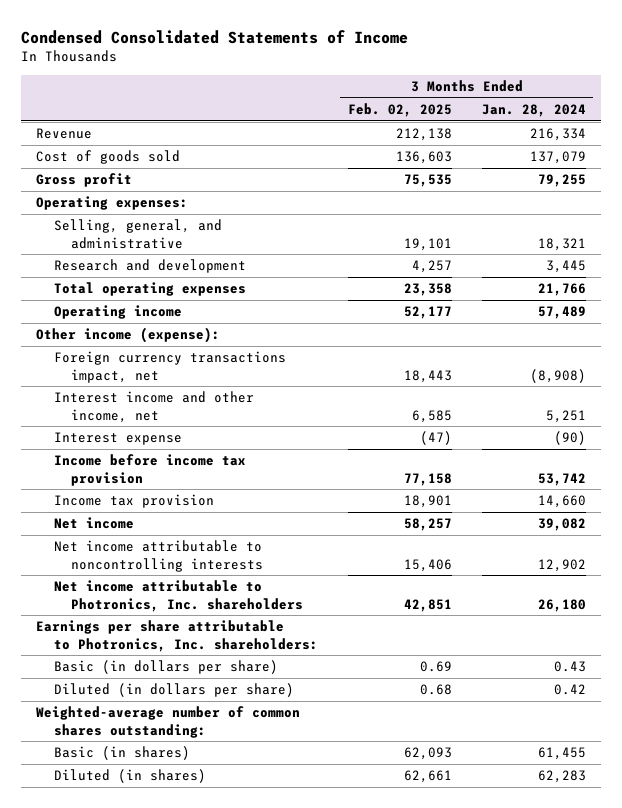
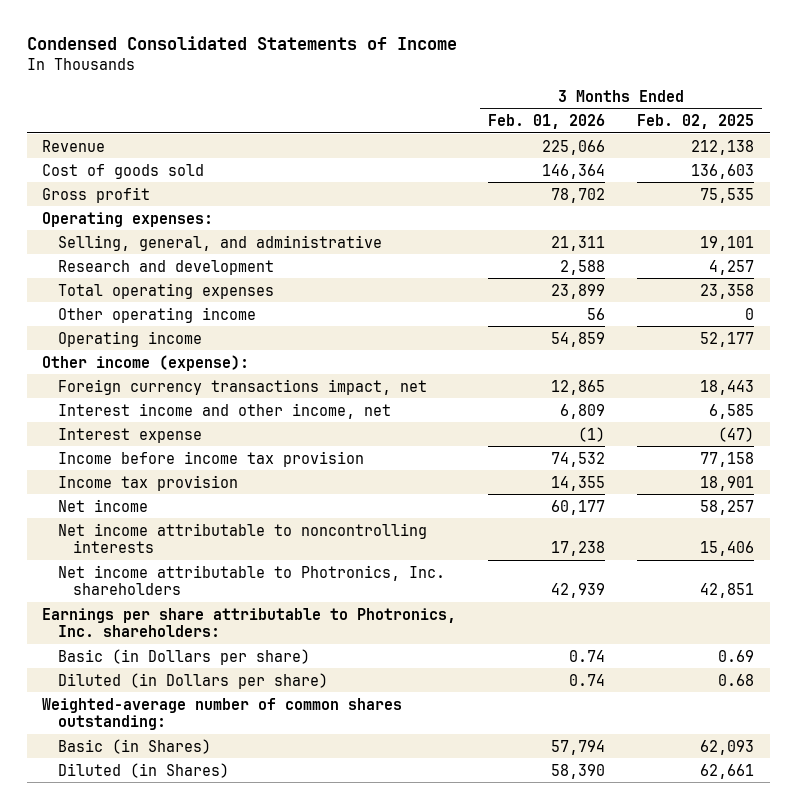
[481,104,586,118] Jan. 28, 2024 -> none
none -> [488,114,606,130] Feb. 01, 2026
none -> [57,306,256,323] Other operating income
[53,660,278,675] Basic (in dollars per share) -> [57,648,310,665] Basic (in Dollars per share)
[53,683,294,698] Diluted (in dollars per share) -> [57,672,328,689] Diluted (in Dollars per share)
[53,746,190,761] Basic (in shares) -> [57,738,211,754] Basic (in Shares)
[53,769,206,784] Diluted (in shares) -> [57,762,229,778] Diluted (in Shares)

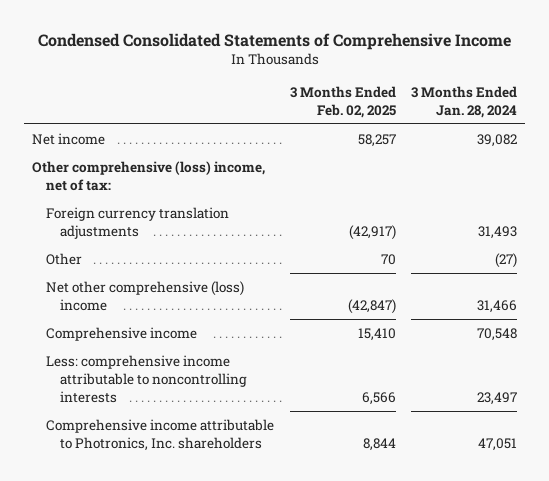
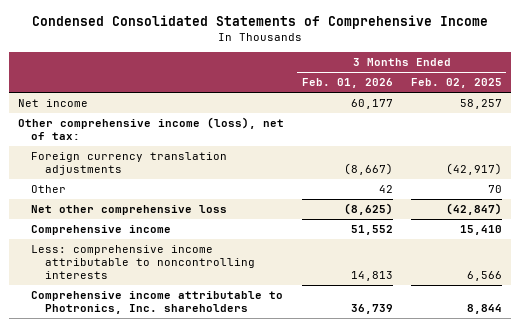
[411,85,518,118] 3 Months Ended Jan. 28, 2024 -> none
none -> [301,78,393,89] Feb. 01, 2026
[32,160,266,191] Other comprehensive (loss) income, net of tax: -> [17,117,284,141] Other comprehensive income (loss), net of tax:
[46,280,245,311] Net other comprehensive (loss) income -> [31,205,228,216] Net other comprehensive loss

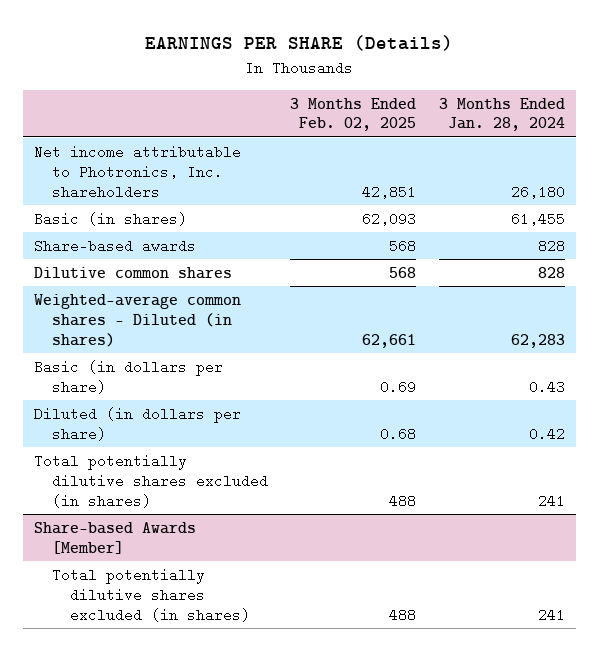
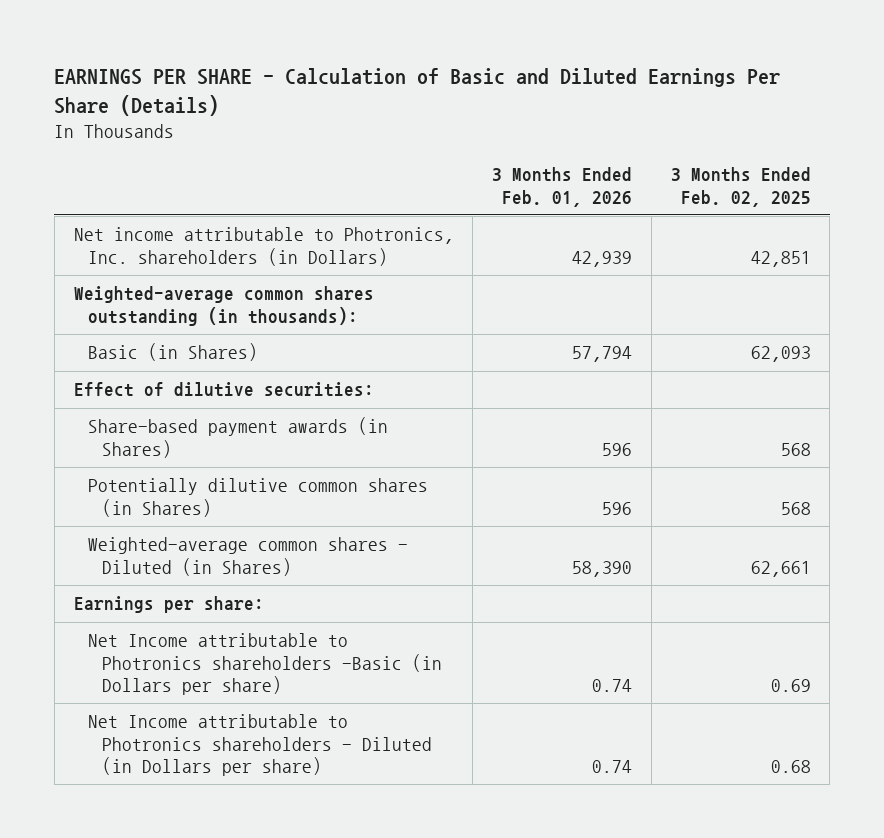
[145,35,454,52] EARNINGS PER SHARE (Details) -> [54,68,781,117] EARNINGS PER SHARE - Calculation of Basic and Diluted Earnings Per Share (Details)
[438,97,565,132] 3 Months Ended Jan. 28, 2024 -> none
none -> [492,167,633,207] 3 Months Ended Feb. 01, 2026
[33,453,269,508] Total potentially dilutive shares excluded (in shares) -> none
[33,521,196,554] Share-based Awards [Member] -> none
[52,567,251,622] Total potentially dilutive shares excluded (in shares) -> none
[33,144,241,199] Net income attributable to Photronics, Inc. shareholders -> [73,227,454,266] Net income attributable to Photronics, Inc. shareholders (in Dollars)
none -> [73,286,374,326] Weighted-average common shares outstanding (in thousands):
[33,211,187,226] Basic (in shares) -> [87,343,258,362] Basic (in Shares)
none -> [73,382,374,398] Effect of dilutive securities:
[33,238,196,253] Share-based awards -> [87,417,388,458] Share-based payment awards (in Shares)
[33,266,232,279] Dilutive common shares -> [87,478,428,517] Potentially dilutive common shares (in Shares)
[33,293,241,347] Weighted-average common shares - Diluted (in shares) -> [87,537,408,576] Weighted-average common shares - Diluted (in Shares)
none -> [73,596,264,614] Earnings per share:
[33,359,223,394] Basic (in dollars per share) -> [87,633,442,695] Net Income attributable to Photronics shareholders -Basic (in Dollars per share)
[33,406,241,441] Diluted (in dollars per share) -> [87,714,432,776] Net Income attributable to Photronics shareholders - Diluted (in Dollars per share)

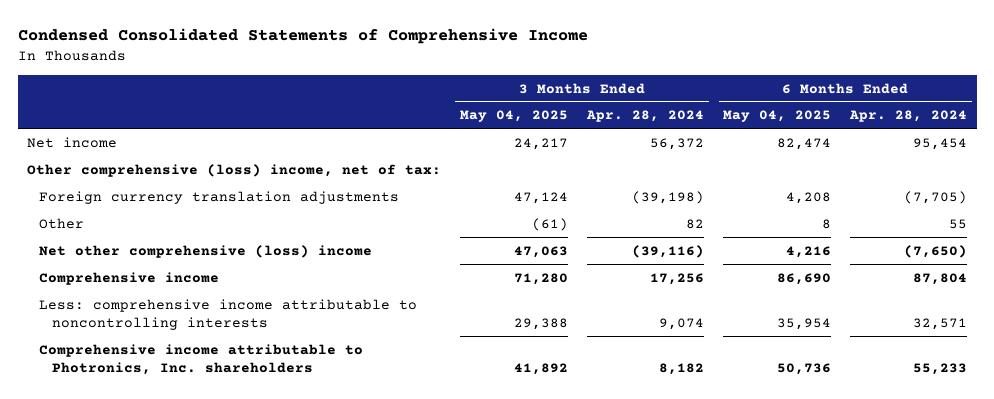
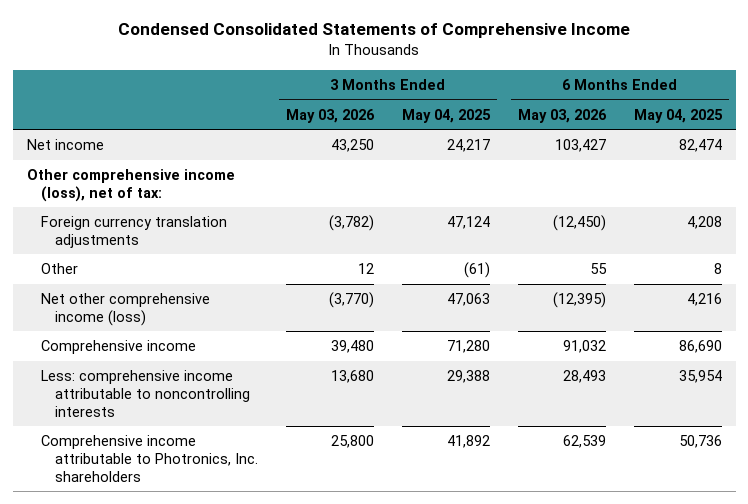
[586,110,705,123] Apr. 28, 2024 -> none
[849,110,968,123] Apr. 28, 2024 -> none
none -> [285,108,375,123] May 03, 2026
none -> [517,108,607,123] May 03, 2026
[27,163,442,177] Other comprehensive (loss) income, net of tax: -> [26,168,235,202] Other comprehensive income (loss), net of tax:
[39,244,373,258] Net other comprehensive (loss) income -> [40,292,210,326] Net other comprehensive income (loss)

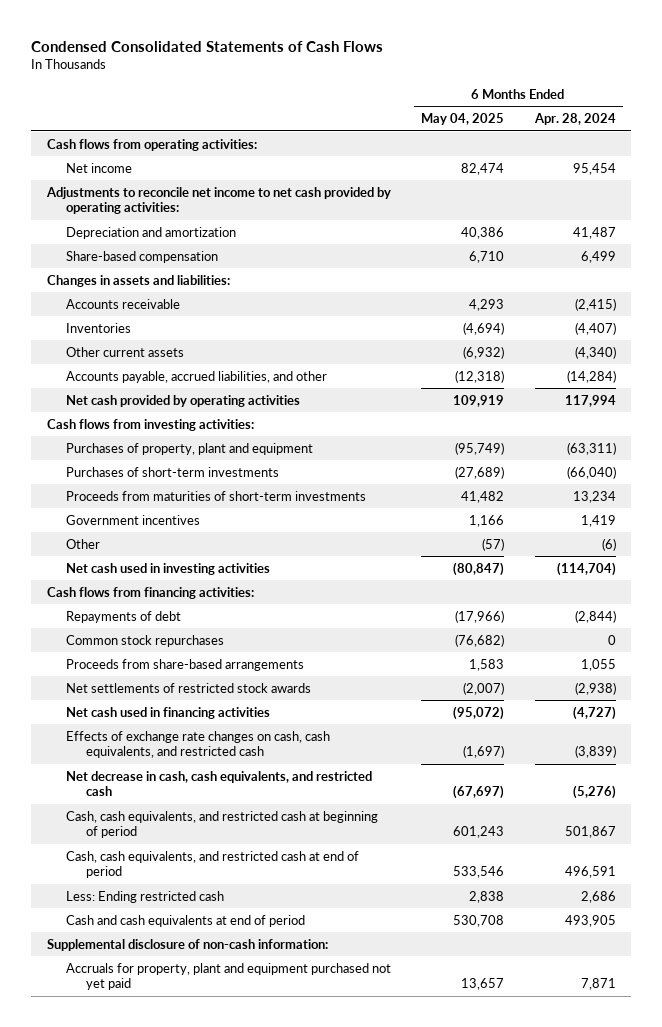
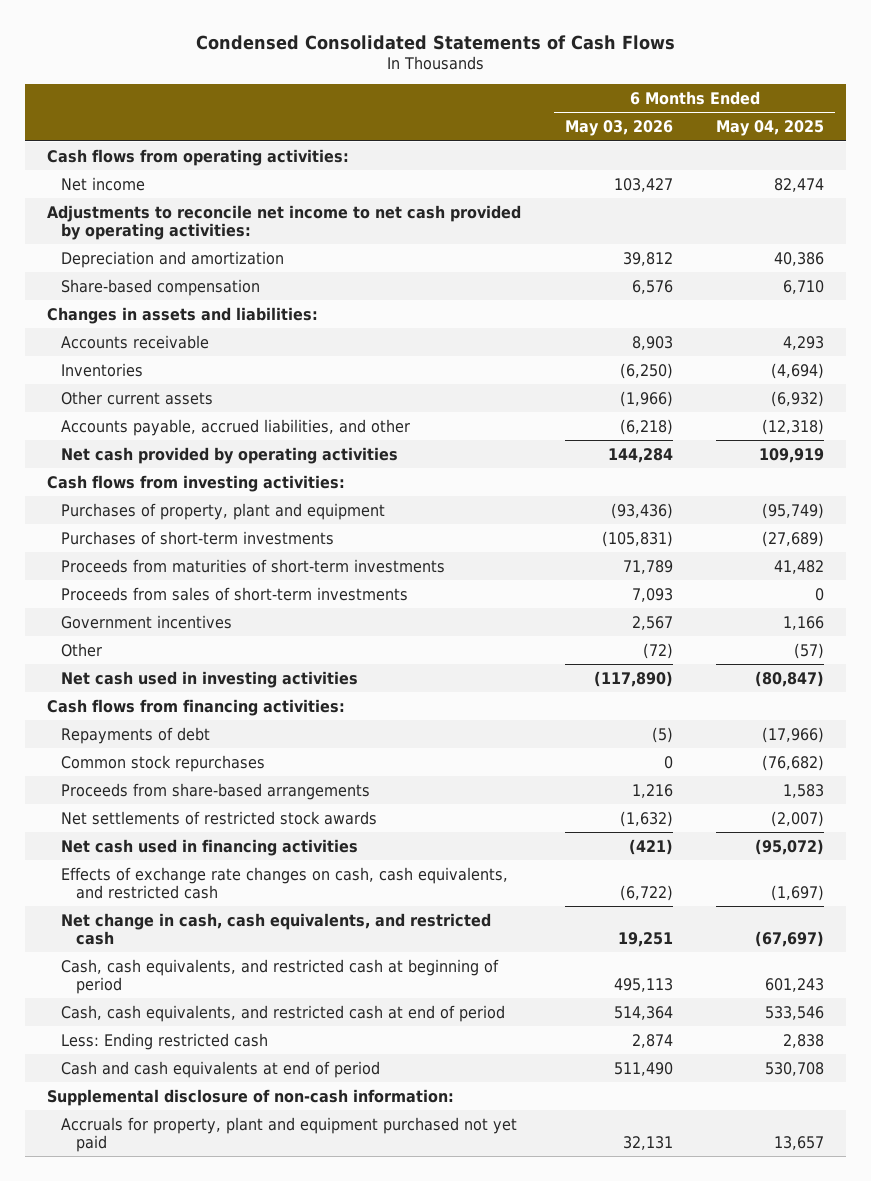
[533,113,616,126] Apr. 28, 2024 -> none
none -> [564,120,673,137] May 03, 2026
none -> [61,586,409,601] Proceeds from sales of short-term investments
[66,770,373,797] Net decrease in cash, cash equivalents, and restricted cash -> [61,912,492,945] Net change in cash, cash equivalents, and restricted cash

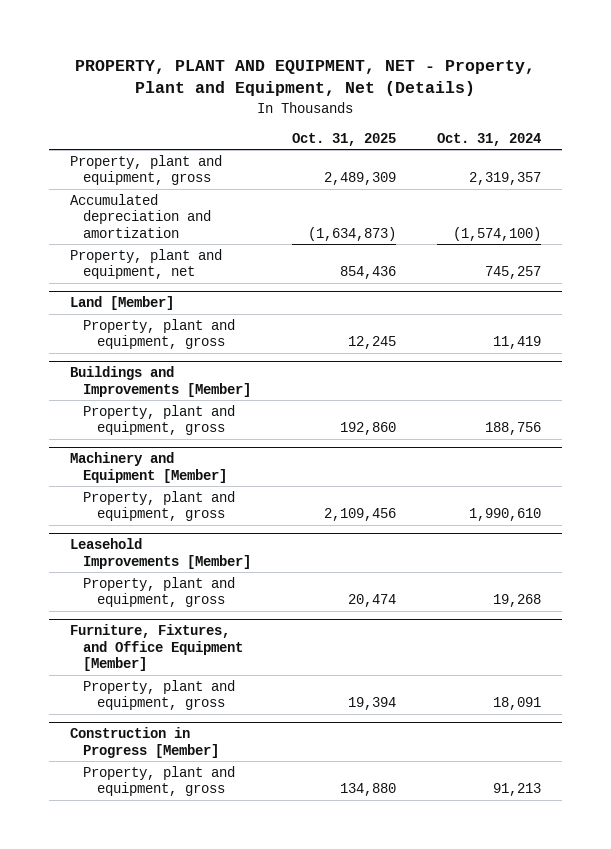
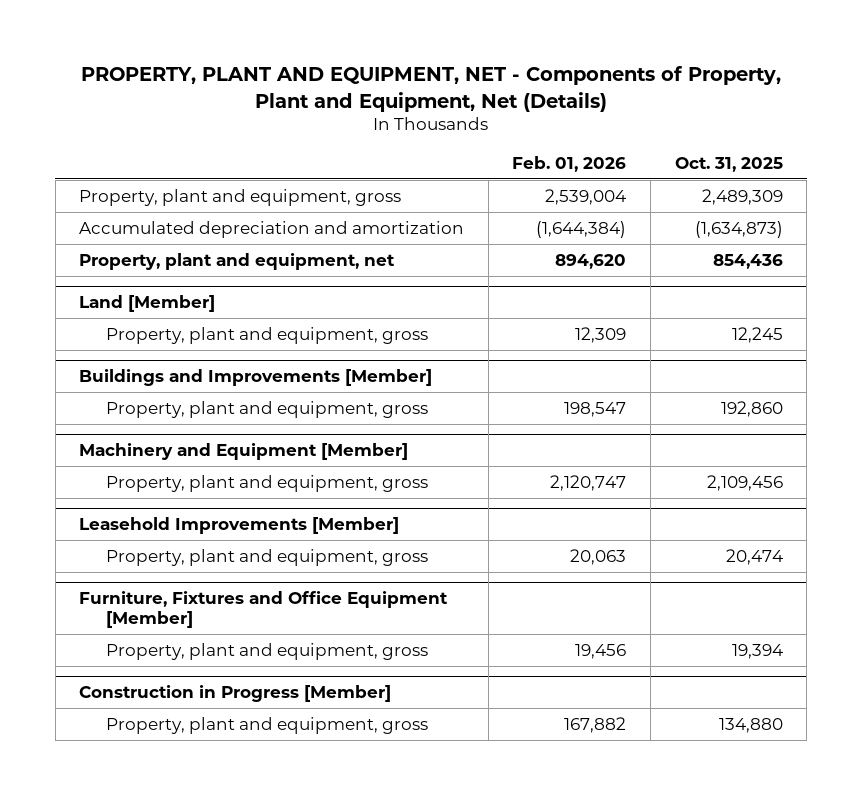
[75,60,536,97] PROPERTY, PLANT AND EQUIPMENT, NET - Property, Plant and Equipment, Net (Details) -> [80,66,781,112] PROPERTY, PLANT AND EQUIPMENT, NET - Components of Property, Plant and Equipment, Net (Details)
[437,132,542,146] Oct. 31, 2024 -> none
none -> [512,156,627,173] Feb. 01, 2026
[69,624,244,672] Furniture, Fixtures, and Office Equipment [Member] -> [79,590,449,629] Furniture, Fixtures and Office Equipment [Member]

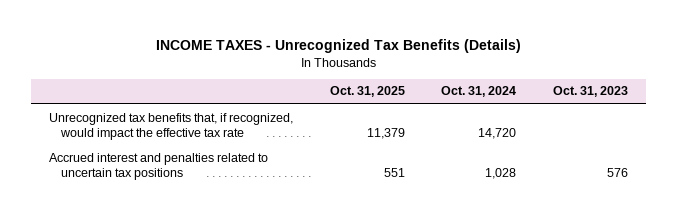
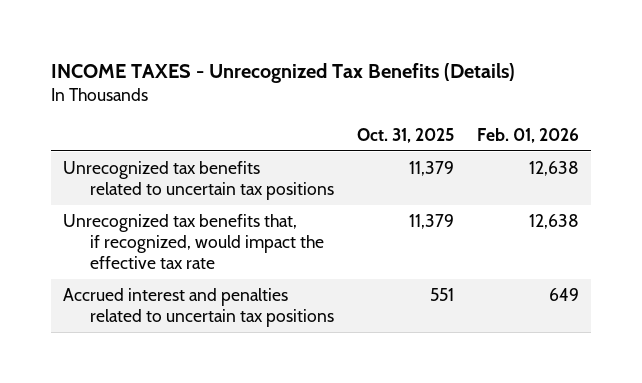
[441,86,517,98] Oct. 31, 2024 -> none
[552,86,628,98] Oct. 31, 2023 -> none
none -> [477,127,580,143] Feb. 01, 2026
none -> [62,161,334,201] Unrecognized tax benefits related to uncertain tax positions

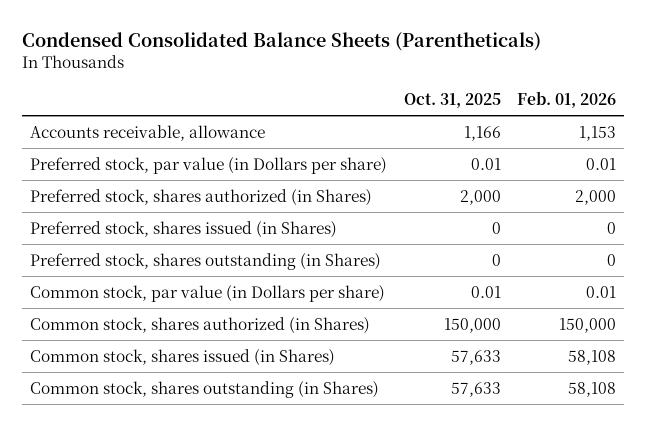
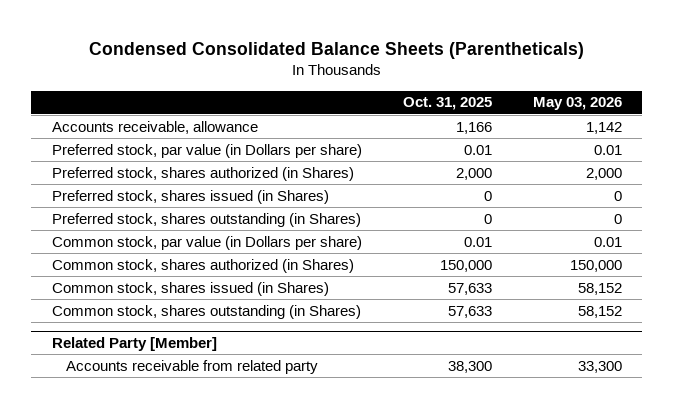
[516,90,616,108] Feb. 01, 2026 -> none
none -> [532,97,622,111] May 03, 2026
none -> [51,337,217,352] Related Party [Member]
none -> [65,359,318,374] Accounts receivable from related party

